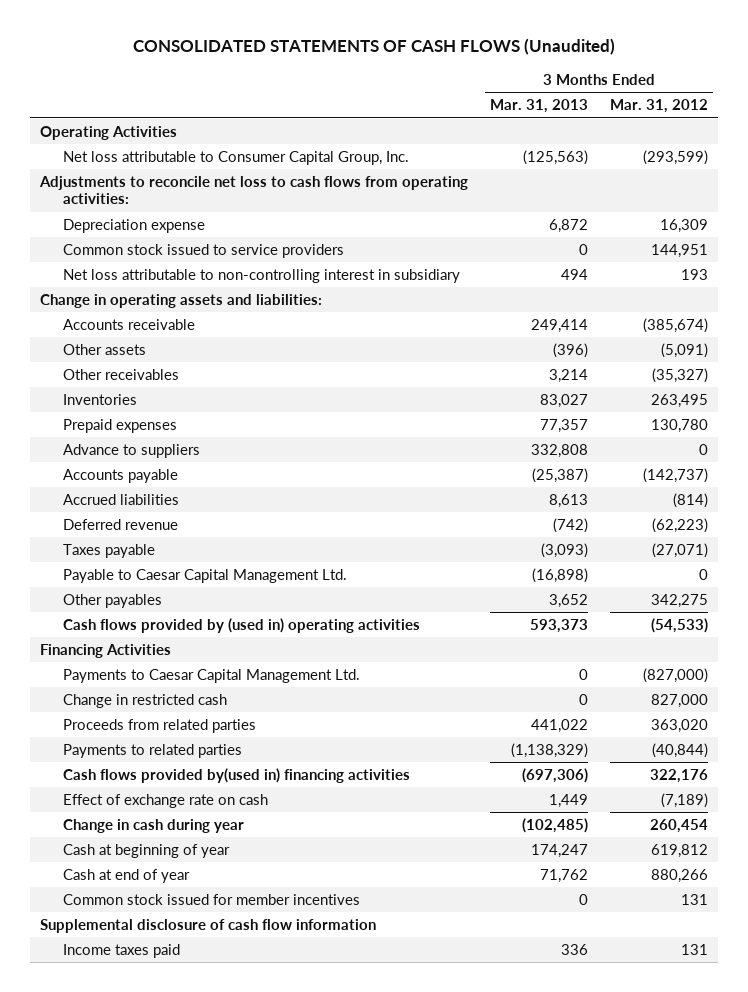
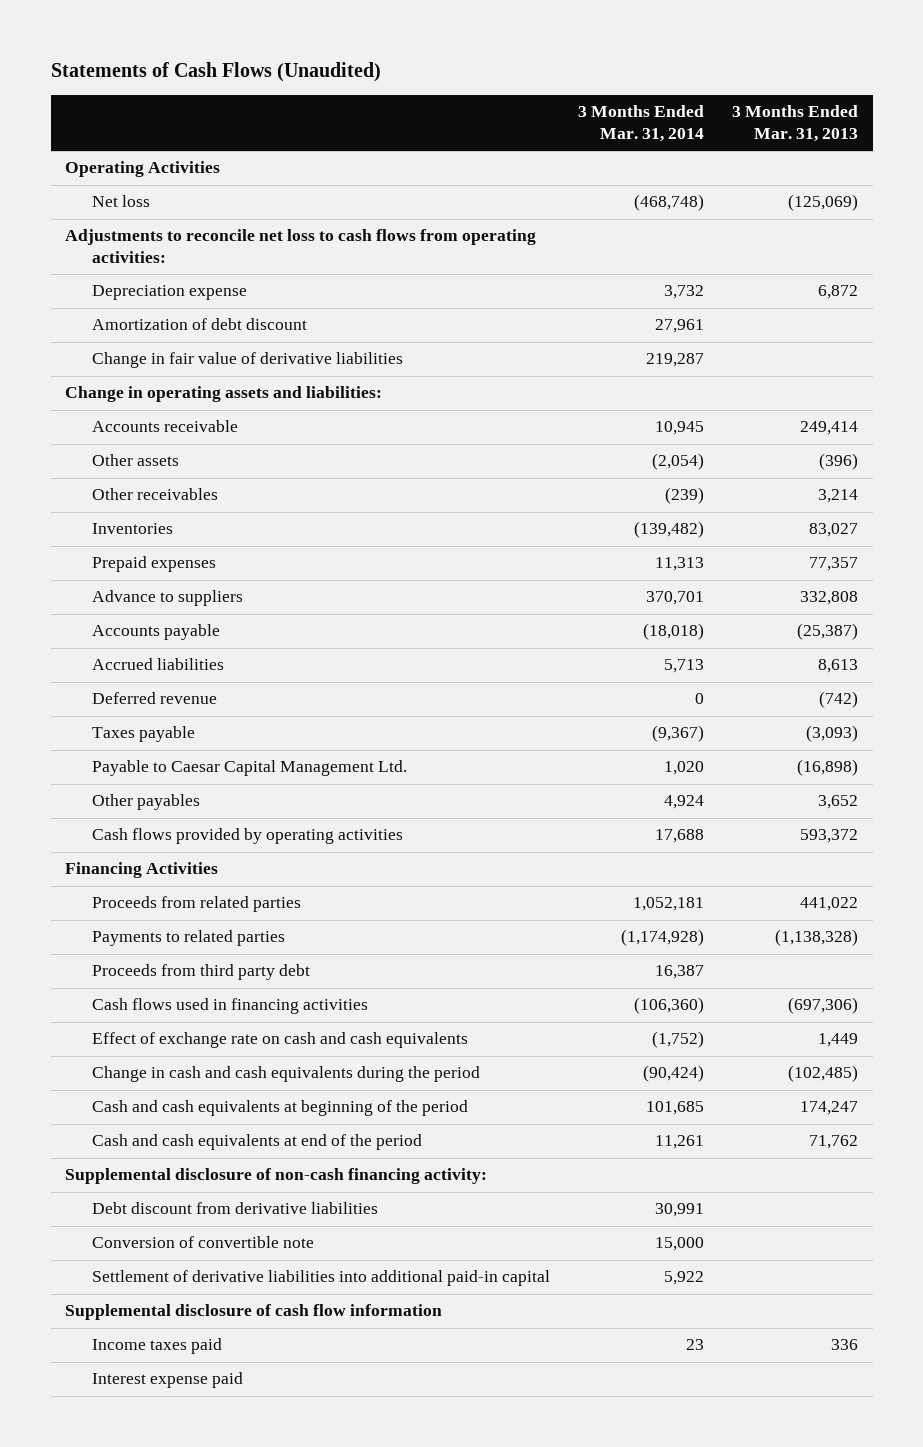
[133,38,616,56] CONSOLIDATED STATEMENTS OF CASH FLOWS (Unaudited) -> [50,62,381,83] Statements of Cash Flows (Unaudited)
[609,99,708,114] Mar. 31, 2012 -> none
none -> [578,105,705,142] 3 Months Ended Mar. 31, 2014
[63,150,410,165] Net loss attributable to Consumer Capital Group, Inc. -> [91,195,150,208] Net loss
[523,149,589,165] (125,563) -> [788,194,859,212] (125,069)
[63,243,345,258] Common stock issued to service providers -> none
[63,268,461,283] Net loss attributable to non-controlling interest in subsidiary -> none
none -> [91,318,307,331] Amortization of debt discount
none -> [91,352,403,369] Change in fair value of derivative liabilities
[63,617,421,633] Cash flows provided by (used in) operating activities -> [91,828,403,845] Cash flows provided by operating activities
[530,618,589,633] 593,373 -> [800,829,859,844] 593,372
[63,668,361,683] Payments to Caesar Capital Management Ltd. -> none
[63,693,228,708] Change in restricted cash -> none
[63,893,361,905] Common stock issued for member incentives -> none
[511,742,589,758] (1,138,329) -> [775,929,859,947] (1,138,328)
none -> [91,964,310,981] Proceeds from third party debt
[63,767,411,783] Cash flows provided by(used in) financing activities -> [91,998,368,1015] Cash flows used in financing activities
[63,793,269,808] Effect of exchange rate on cash -> [91,1032,468,1049] Effect of exchange rate on cash and cash equivalents
[63,818,245,833] Change in cash during year -> [91,1066,480,1083] Change in cash and cash equivalents during the period
[63,843,231,858] Cash at beginning of year -> [91,1100,468,1117] Cash and cash equivalents at beginning of the period
[63,868,191,883] Cash at end of year -> [91,1134,422,1151] Cash and cash equivalents at end of the period
none -> [64,1168,487,1185] Supplemental disclosure of non-cash financing activity:
none -> [91,1202,378,1215] Debt discount from derivative liabilities
none -> [91,1236,314,1249] Conversion of convertible note
none -> [91,1270,550,1287] Settlement of derivative liabilities into additional paid-in capital
none -> [91,1372,243,1389] Interest expense paid

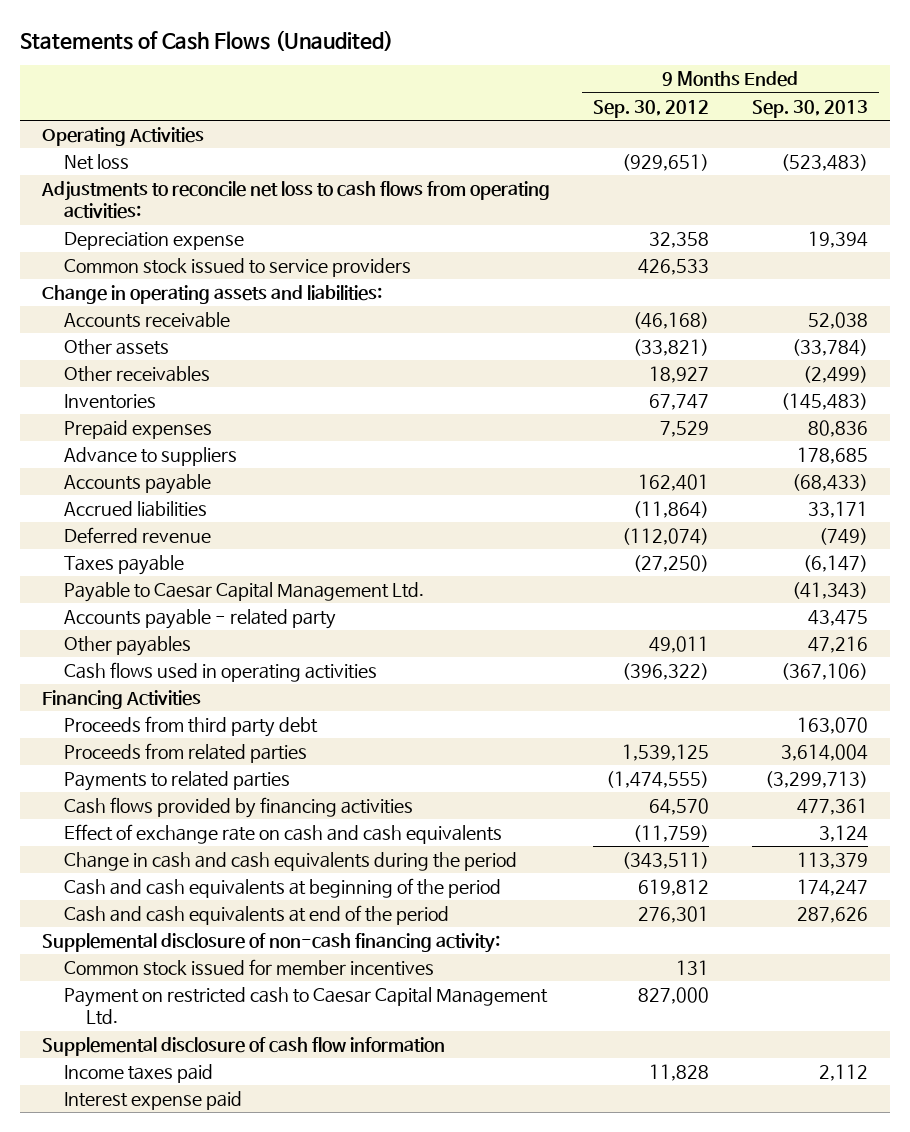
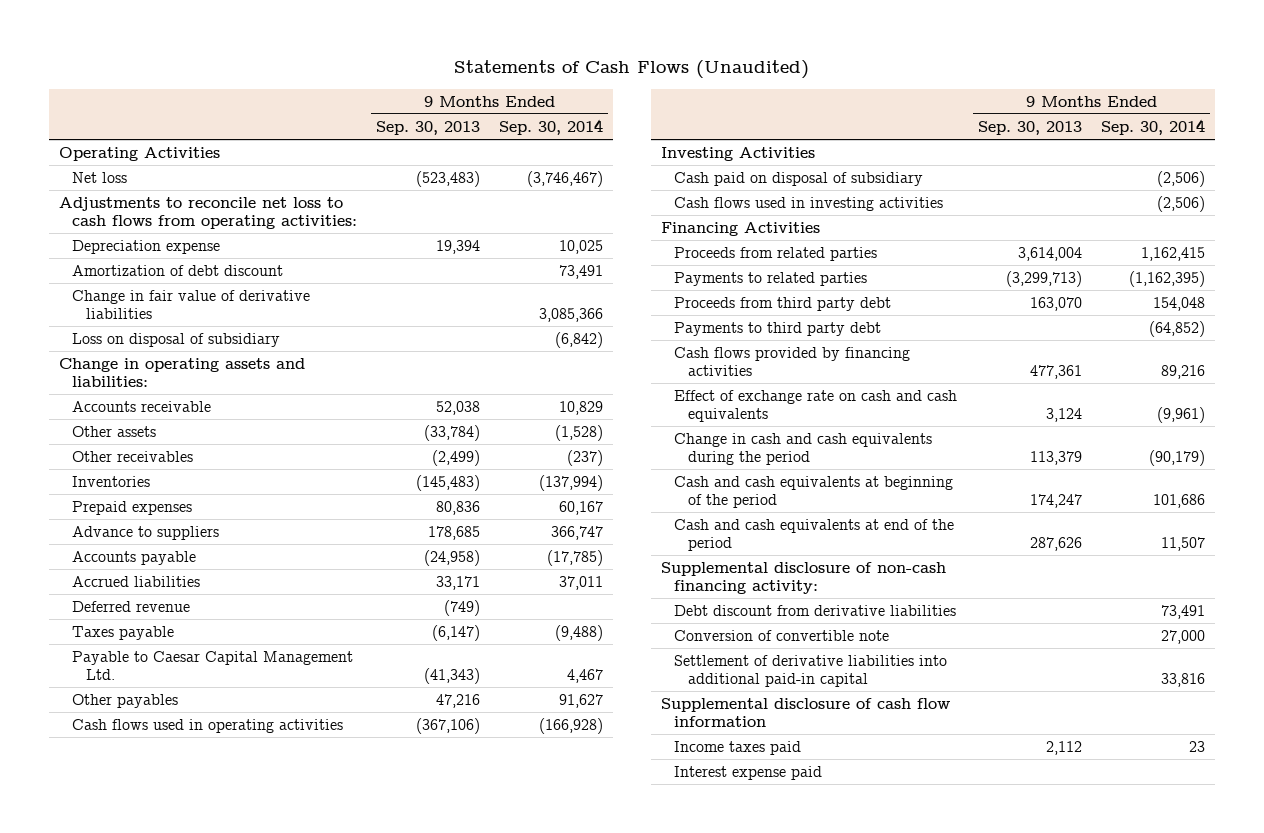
[592,99,709,118] Sep. 30, 2012 -> none
none -> [499,118,604,135] Sep. 30, 2014
[63,258,411,278] Common stock issued to service providers -> none
none -> [72,264,284,276] Amortization of debt discount
none -> [72,289,311,319] Change in fair value of derivative liabilities
none -> [72,332,281,347] Loss on disposal of subsidiary
[792,474,869,492] (68,433) -> [424,549,481,566] (24,958)
[63,609,336,630] Accounts payable - related party -> none
none -> [660,146,815,161] Investing Activities
none -> [674,171,924,186] Cash paid on disposal of subsidiary
none -> [674,196,944,211] Cash flows used in investing activities
[63,716,318,738] Proceeds from third party debt -> [674,296,892,311] Proceeds from third party debt
none -> [674,321,882,336] Payments to third party debt
[63,959,434,977] Common stock issued for member incentives -> none
[63,987,548,1026] Payment on restricted cash to Caesar Capital Management Ltd. -> none
none -> [674,604,957,616] Debt discount from derivative liabilities
none -> [674,629,890,641] Conversion of convertible note
none -> [674,654,948,687] Settlement of derivative liabilities into additional paid-in capital

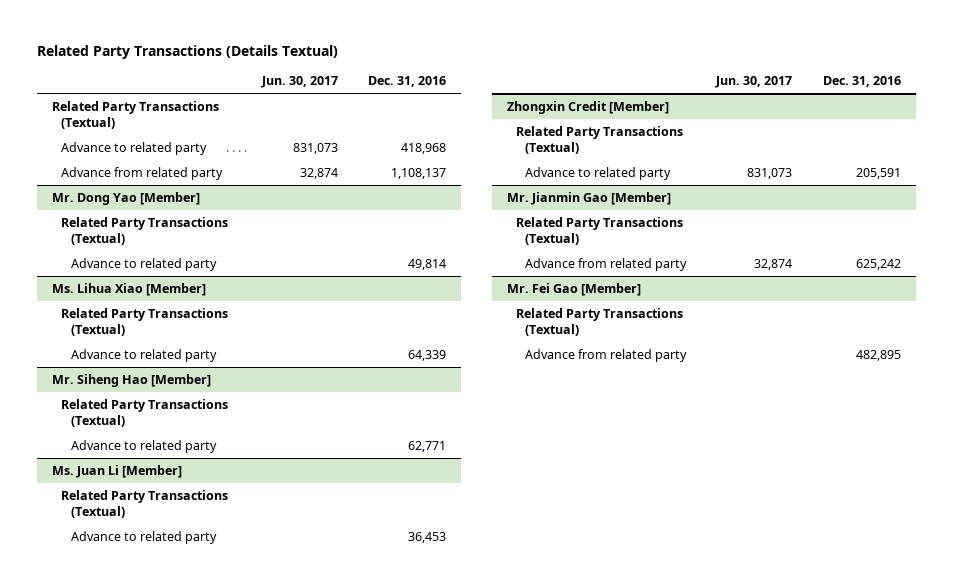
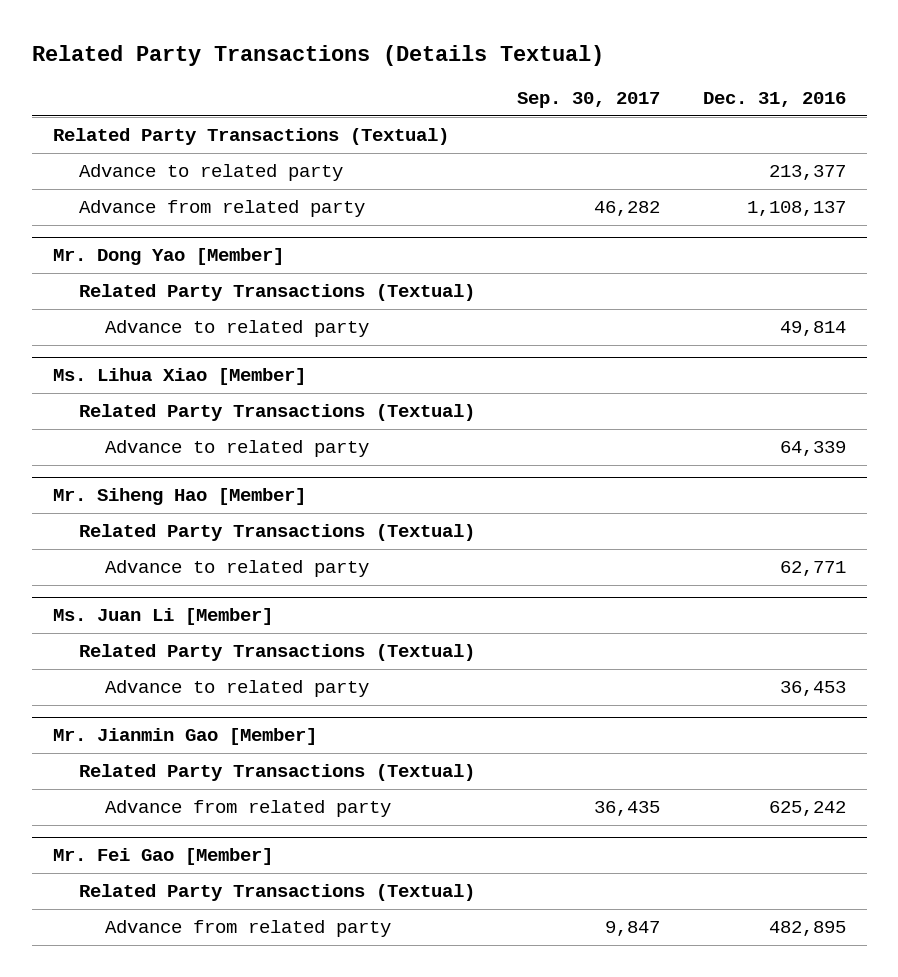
[260,76,338,89] Jun. 30, 2017 -> none
none -> [517,92,661,109] Sep. 30, 2017
[400,142,446,154] 418,968 -> [768,165,846,181] 213,377
[506,100,669,114] Zhongxin Credit [Member] -> none
[516,125,684,154] Related Party Transactions (Textual) -> none
[525,166,672,180] Advance to related party -> none

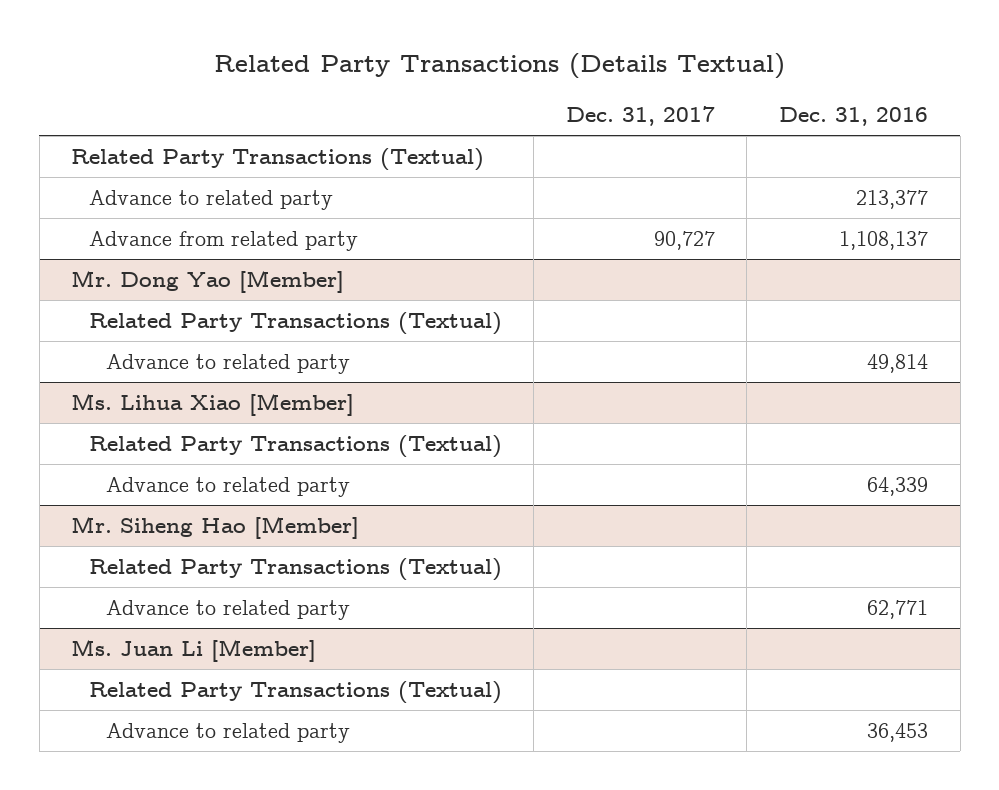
[517,92,661,109] Sep. 30, 2017 -> none
none -> [565,105,715,126] Dec. 31, 2017
[52,728,317,746] Mr. Jianmin Gao [Member] -> none
[79,764,476,782] Related Party Transactions (Textual) -> none
[105,800,392,818] Advance from related party -> none
[52,848,273,866] Mr. Fei Gao [Member] -> none
[79,884,476,902] Related Party Transactions (Textual) -> none
[105,920,392,938] Advance from related party -> none

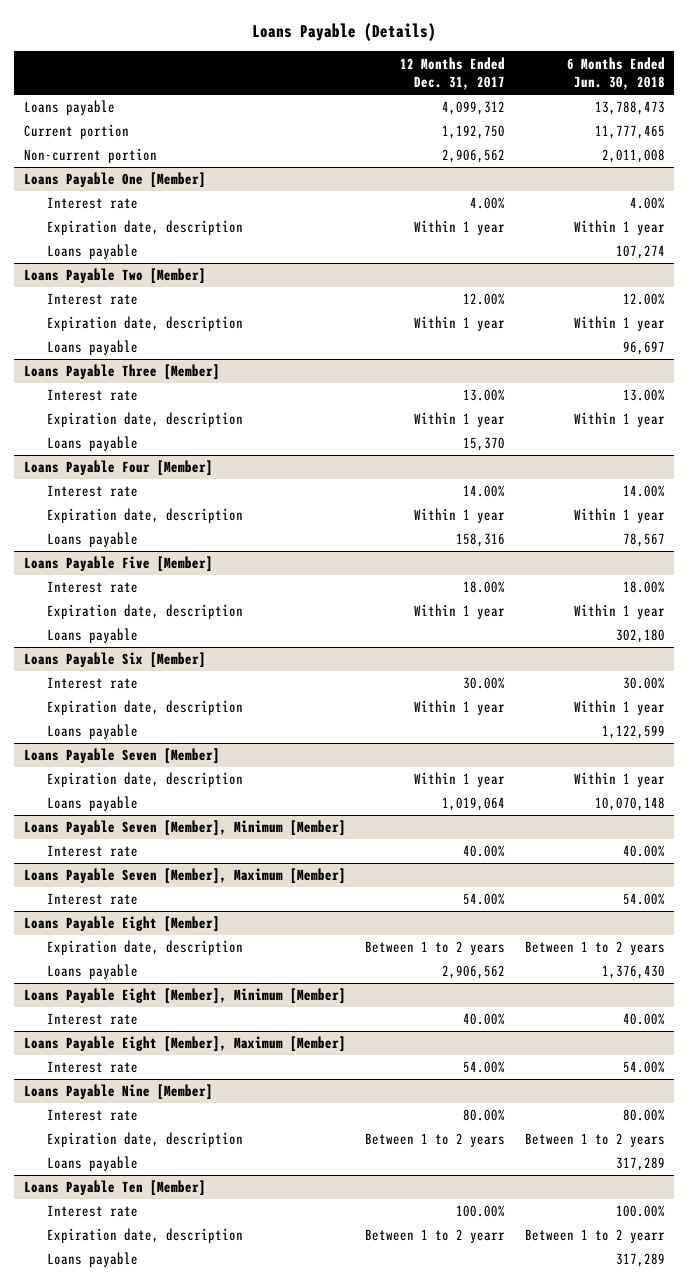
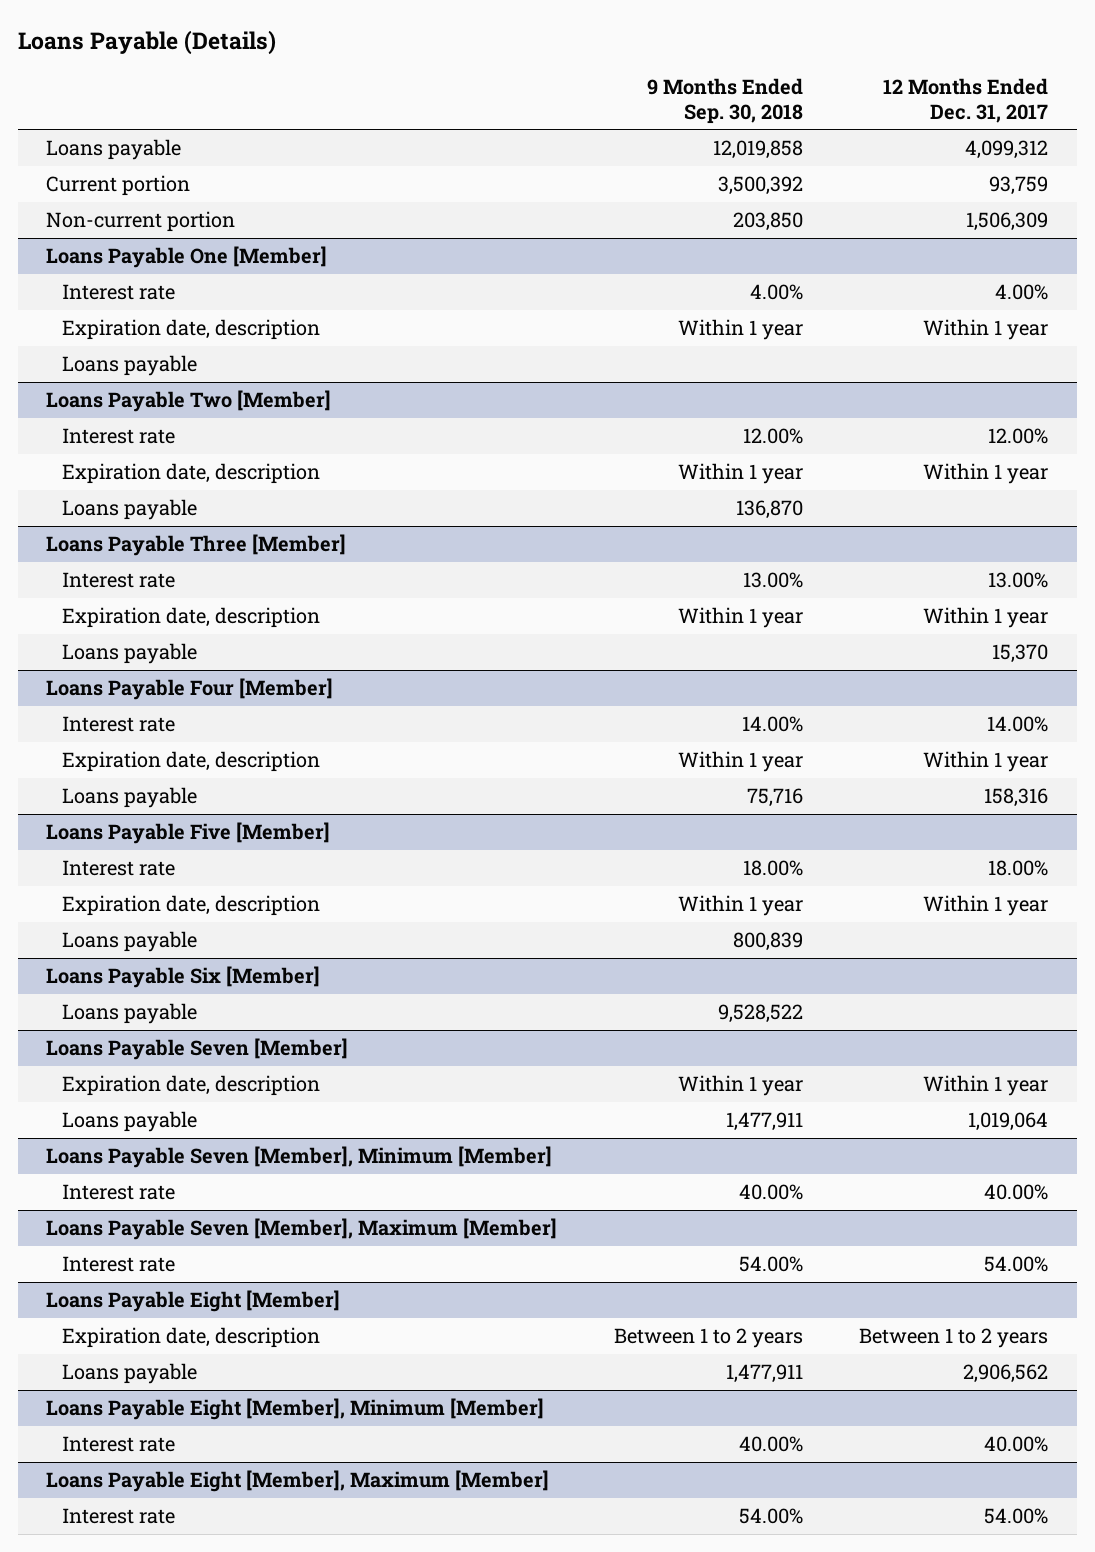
[566,56,665,91] 6 Months Ended Jun. 30, 2018 -> none
none -> [646,78,803,124] 9 Months Ended Sep. 30, 2018
[442,125,506,140] 1,192,750 -> [989,176,1049,196] 93,759
[442,149,506,164] 2,906,562 -> [966,212,1049,232] 1,506,309
[46,677,138,690] Interest rate -> none
[46,700,243,716] Expiration date, description -> none
[23,1084,213,1101] Loans Payable Nine [Member] -> none
[46,1109,138,1122] Interest rate -> none
[46,1132,243,1148] Expiration date, description -> none
[46,1156,138,1172] Loans payable -> none
[23,1180,206,1197] Loans Payable Ten [Member] -> none
[46,1205,138,1218] Interest rate -> none
[46,1228,243,1244] Expiration date, description -> none
[46,1252,138,1268] Loans payable -> none

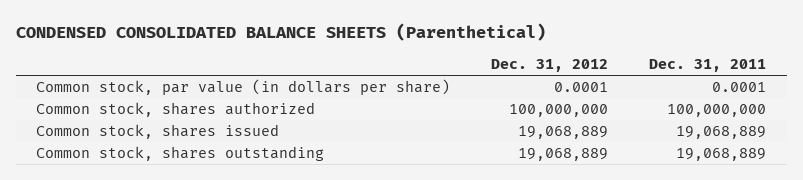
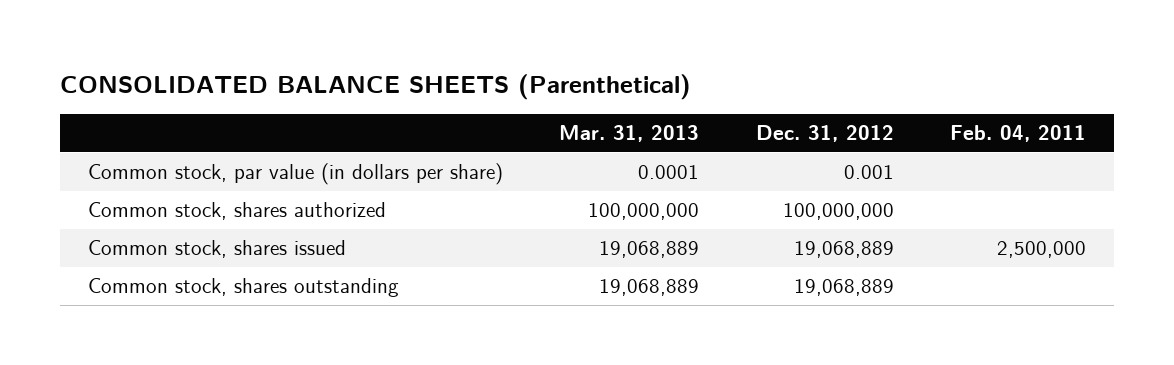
[15,23,546,42] CONDENSED CONSOLIDATED BALANCE SHEETS (Parenthetical) -> [59,73,691,100] CONSOLIDATED BALANCE SHEETS (Parenthetical)
[649,59,767,73] Dec. 31, 2011 -> none
none -> [559,125,700,143] Mar. 31, 2013
none -> [950,125,1087,143] Feb. 04, 2011
[554,82,609,93] 0.0001 -> [843,165,894,180] 0.001

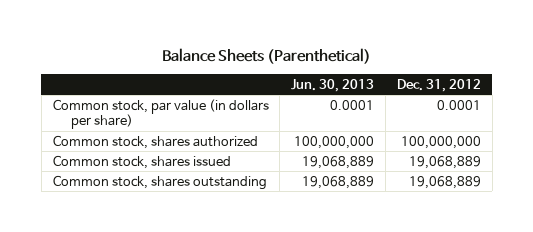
[59,73,691,100] CONSOLIDATED BALANCE SHEETS (Parenthetical) -> [161,48,371,65] Balance Sheets (Parenthetical)
[559,125,700,143] Mar. 31, 2013 -> none
[950,125,1087,143] Feb. 04, 2011 -> none
none -> [291,78,375,92] Jun. 30, 2013
[843,165,894,180] 0.001 -> [436,99,481,110] 0.0001

